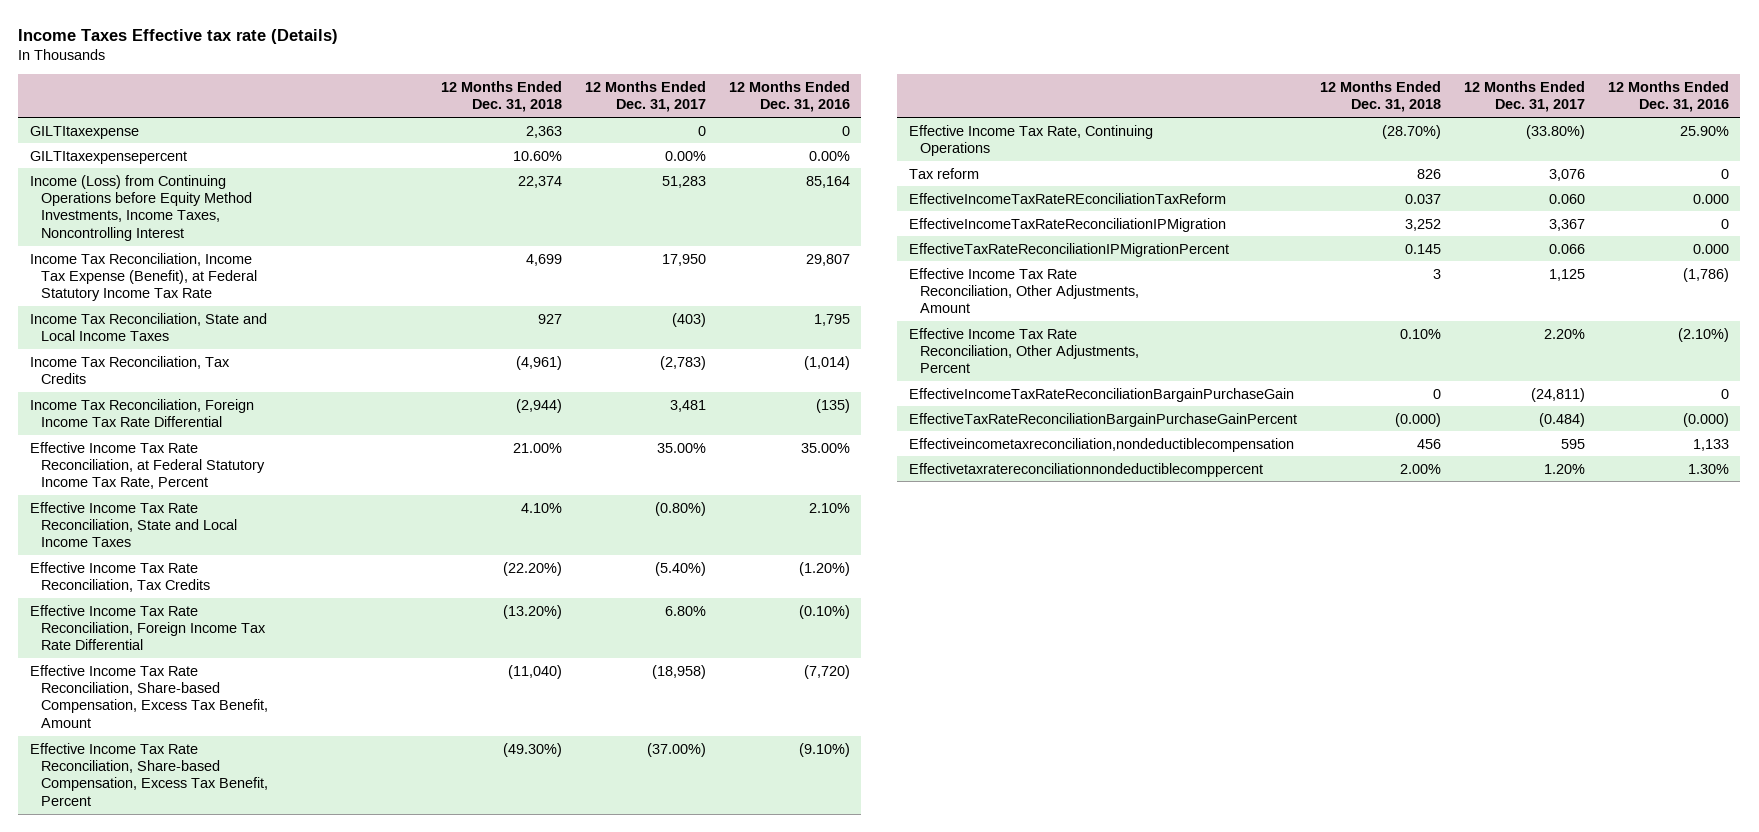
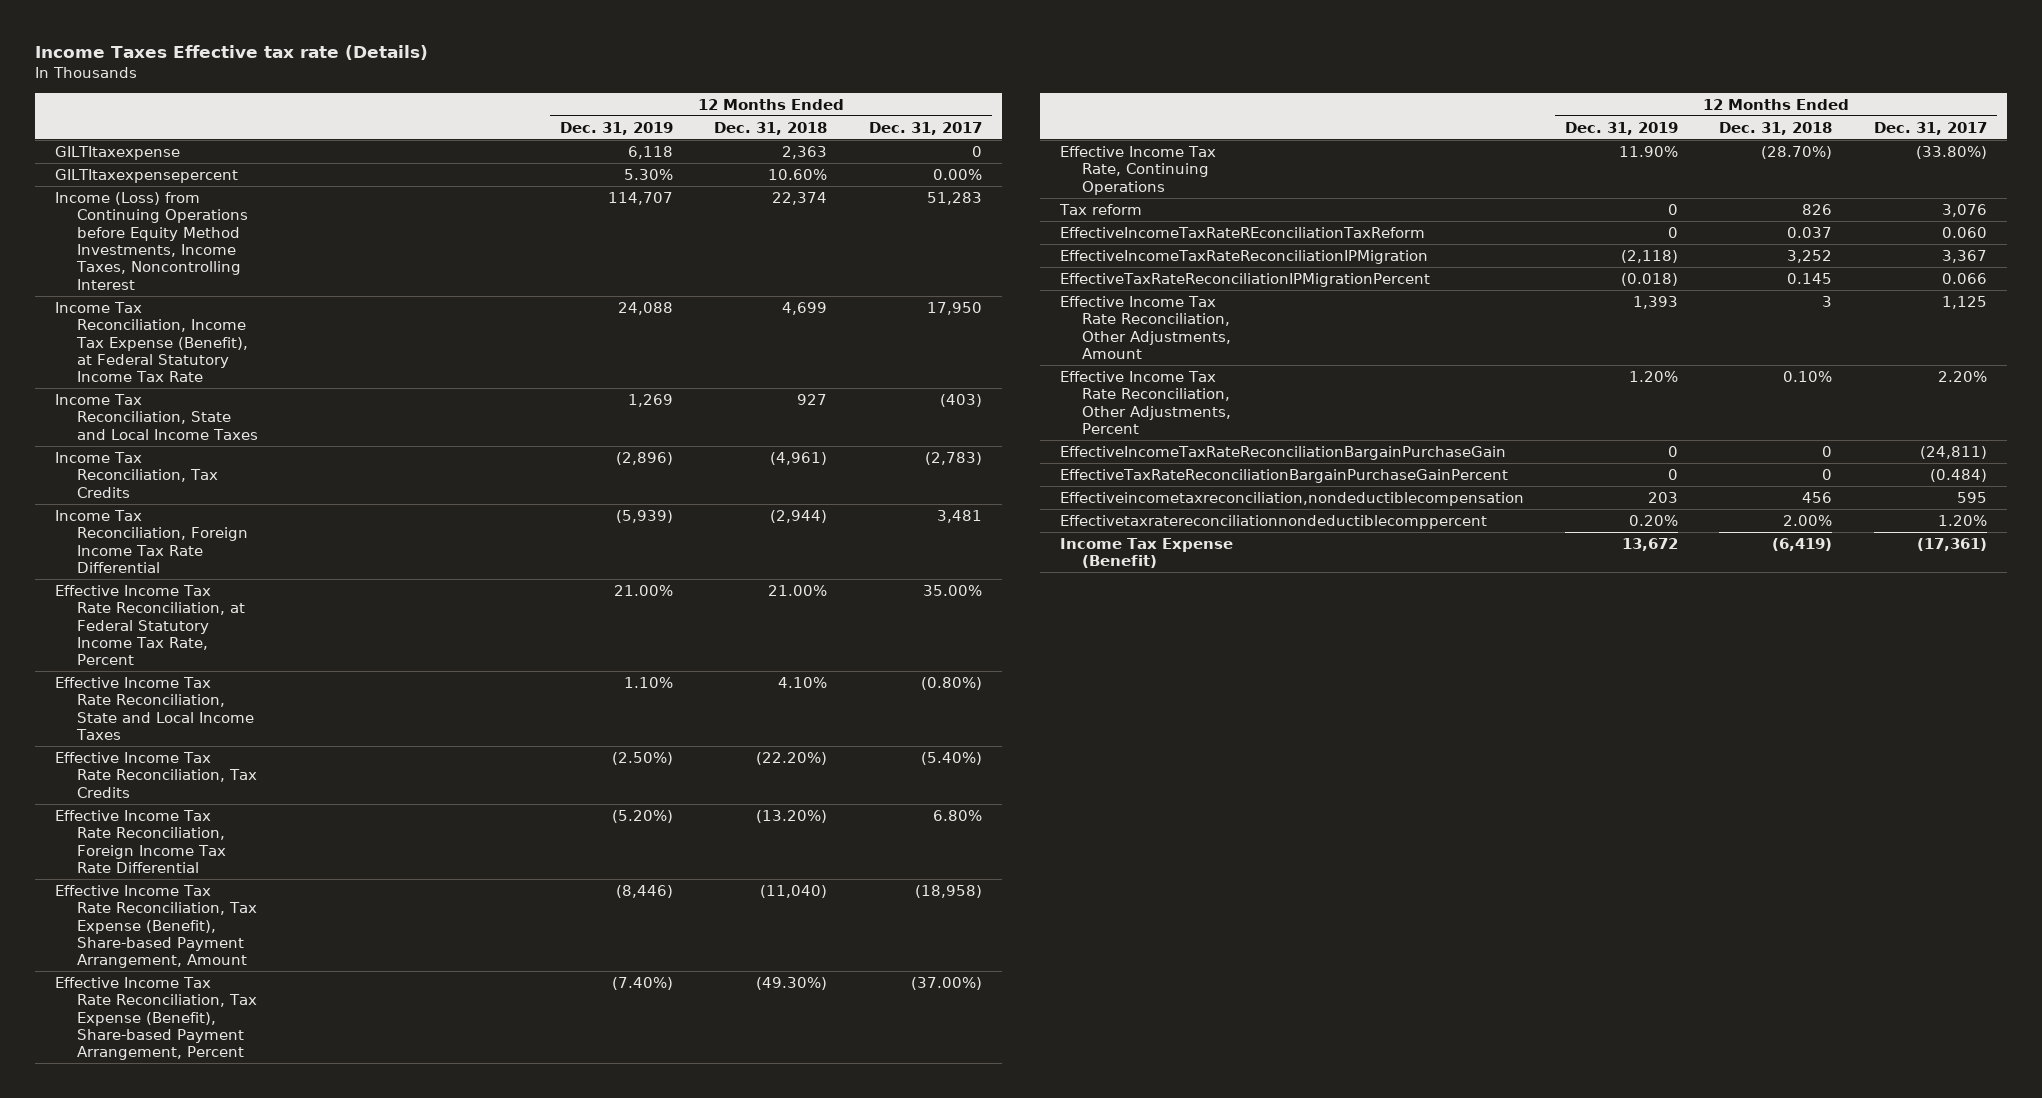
[728,81,850,113] 12 Months Ended Dec. 31, 2016 -> none
none -> [560,121,674,135] Dec. 31, 2019
[29,664,269,728] Effective Income Tax Rate Reconciliation, Share-based Compensation, Excess Tax Benefit, Amount -> [55,884,258,969] Effective Income Tax Rate Reconciliation, Tax Expense (Benefit), Share-based Payment Arrangement, Amount
[29,742,269,806] Effective Income Tax Rate Reconciliation, Share-based Compensation, Excess Tax Benefit, Percent -> [55,976,258,1061] Effective Income Tax Rate Reconciliation, Tax Expense (Benefit), Share-based Payment Arrangement, Percent
[1394,412,1441,427] (0.000) -> [1822,468,1833,480] 0
none -> [1060,537,1234,569] Income Tax Expense (Benefit)

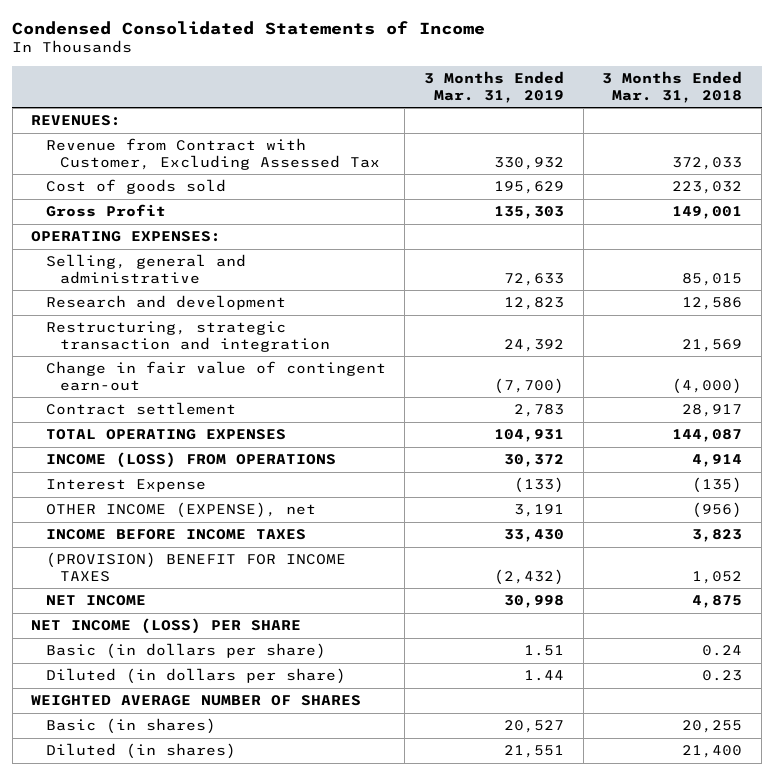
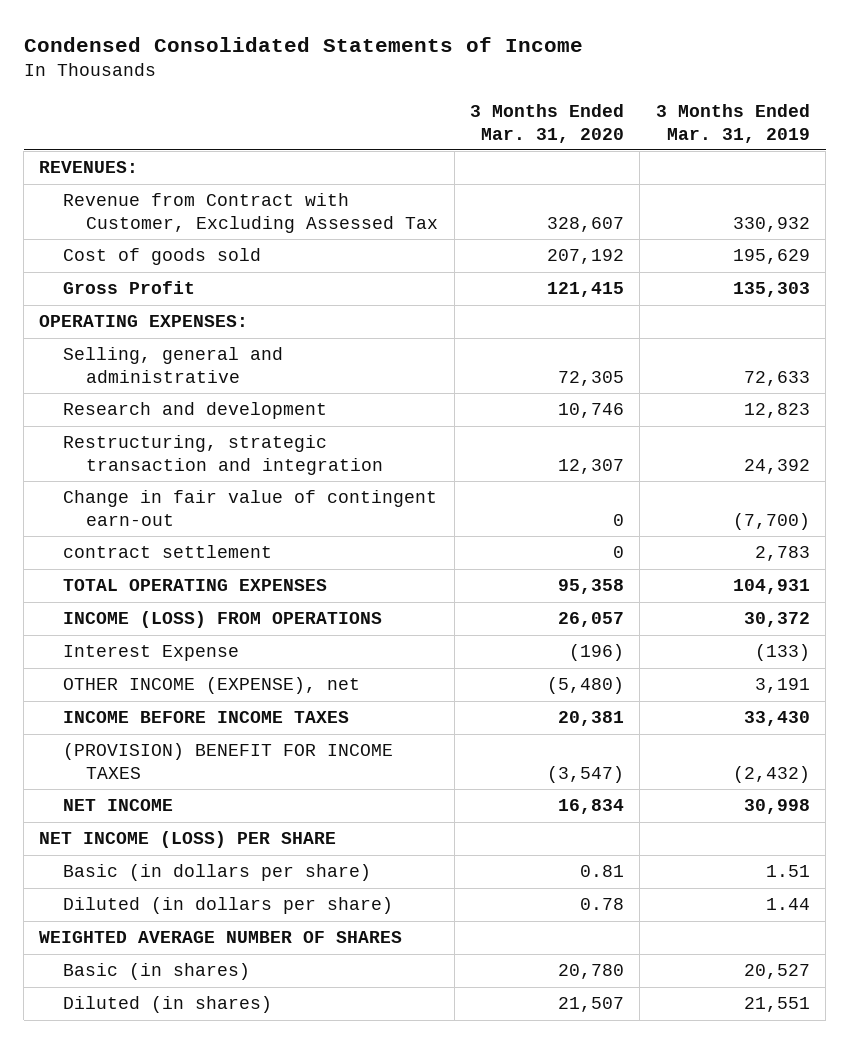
[602,71,743,103] 3 Months Ended Mar. 31, 2018 -> none
none -> [470,103,625,143] 3 Months Ended Mar. 31, 2020
[45,402,236,416] Contract settlement -> [62,545,272,559] contract settlement

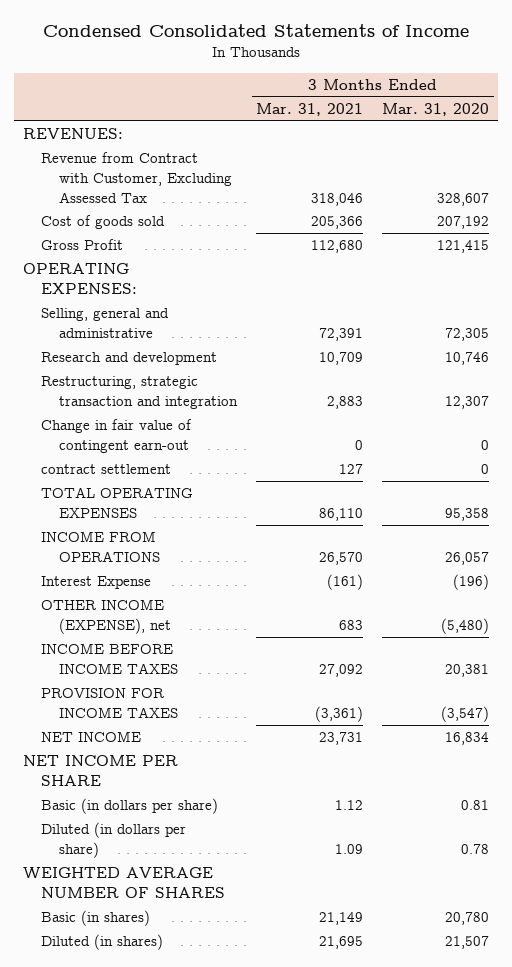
[655,103,810,143] 3 Months Ended Mar. 31, 2019 -> none
none -> [256,103,364,117] Mar. 31, 2021
[62,611,382,629] INCOME (LOSS) FROM OPERATIONS -> [41,531,161,562] INCOME FROM OPERATIONS
[62,743,393,780] (PROVISION) BENEFIT FOR INCOME TAXES -> [41,688,179,718] PROVISION FOR INCOME TAXES
[39,831,337,849] NET INCOME (LOSS) PER SHARE -> [23,755,179,786] NET INCOME PER SHARE

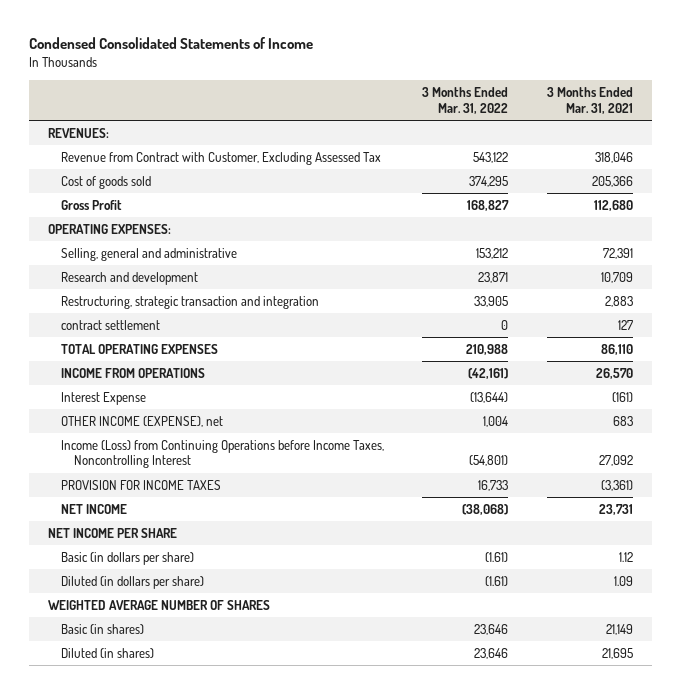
[381,103,489,117] Mar. 31, 2020 -> none
none -> [422,87,509,114] 3 Months Ended Mar. 31, 2022
[41,419,193,453] Change in fair value of contingent earn-out -> none
[41,643,179,674] INCOME BEFORE INCOME TAXES -> [61,439,385,469] Income (Loss) from Continuing Operations before Income Taxes, Noncontrolling Interest

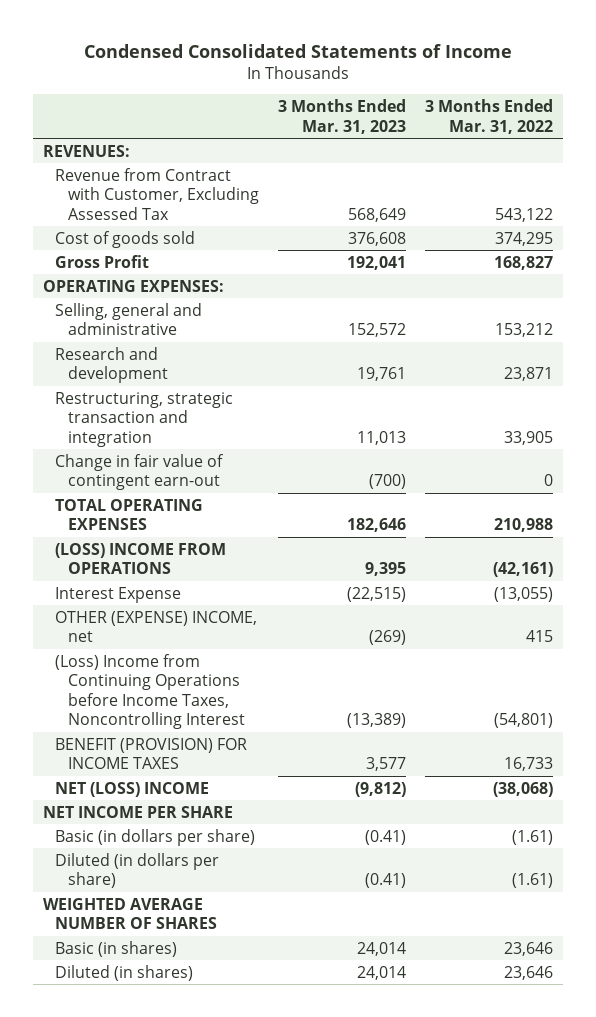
[546,87,633,114] 3 Months Ended Mar. 31, 2021 -> none
none -> [278,99,407,134] 3 Months Ended Mar. 31, 2023
[61,319,161,330] contract settlement -> none
none -> [55,453,225,491] Change in fair value of contingent earn-out
[61,367,206,378] INCOME FROM OPERATIONS -> [55,542,227,575] (LOSS) INCOME FROM OPERATIONS
[470,391,509,403] (13,644) -> [494,586,554,602] (13,055)
[61,415,224,427] OTHER INCOME (EXPENSE), net -> [55,610,258,643] OTHER (EXPENSE) INCOME, net
[483,415,509,427] 1,004 -> [526,630,554,643] 415
[61,439,385,469] Income (Loss) from Continuing Operations before Income Taxes, Noncontrolling Interest -> [55,653,246,730] (Loss) Income from Continuing Operations before Income Taxes, Noncontrolling Interest
[61,479,222,490] PROVISION FOR INCOME TAXES -> [55,737,248,770] BENEFIT (PROVISION) FOR INCOME TAXES
[61,503,128,514] NET INCOME -> [55,781,210,797] NET (LOSS) INCOME

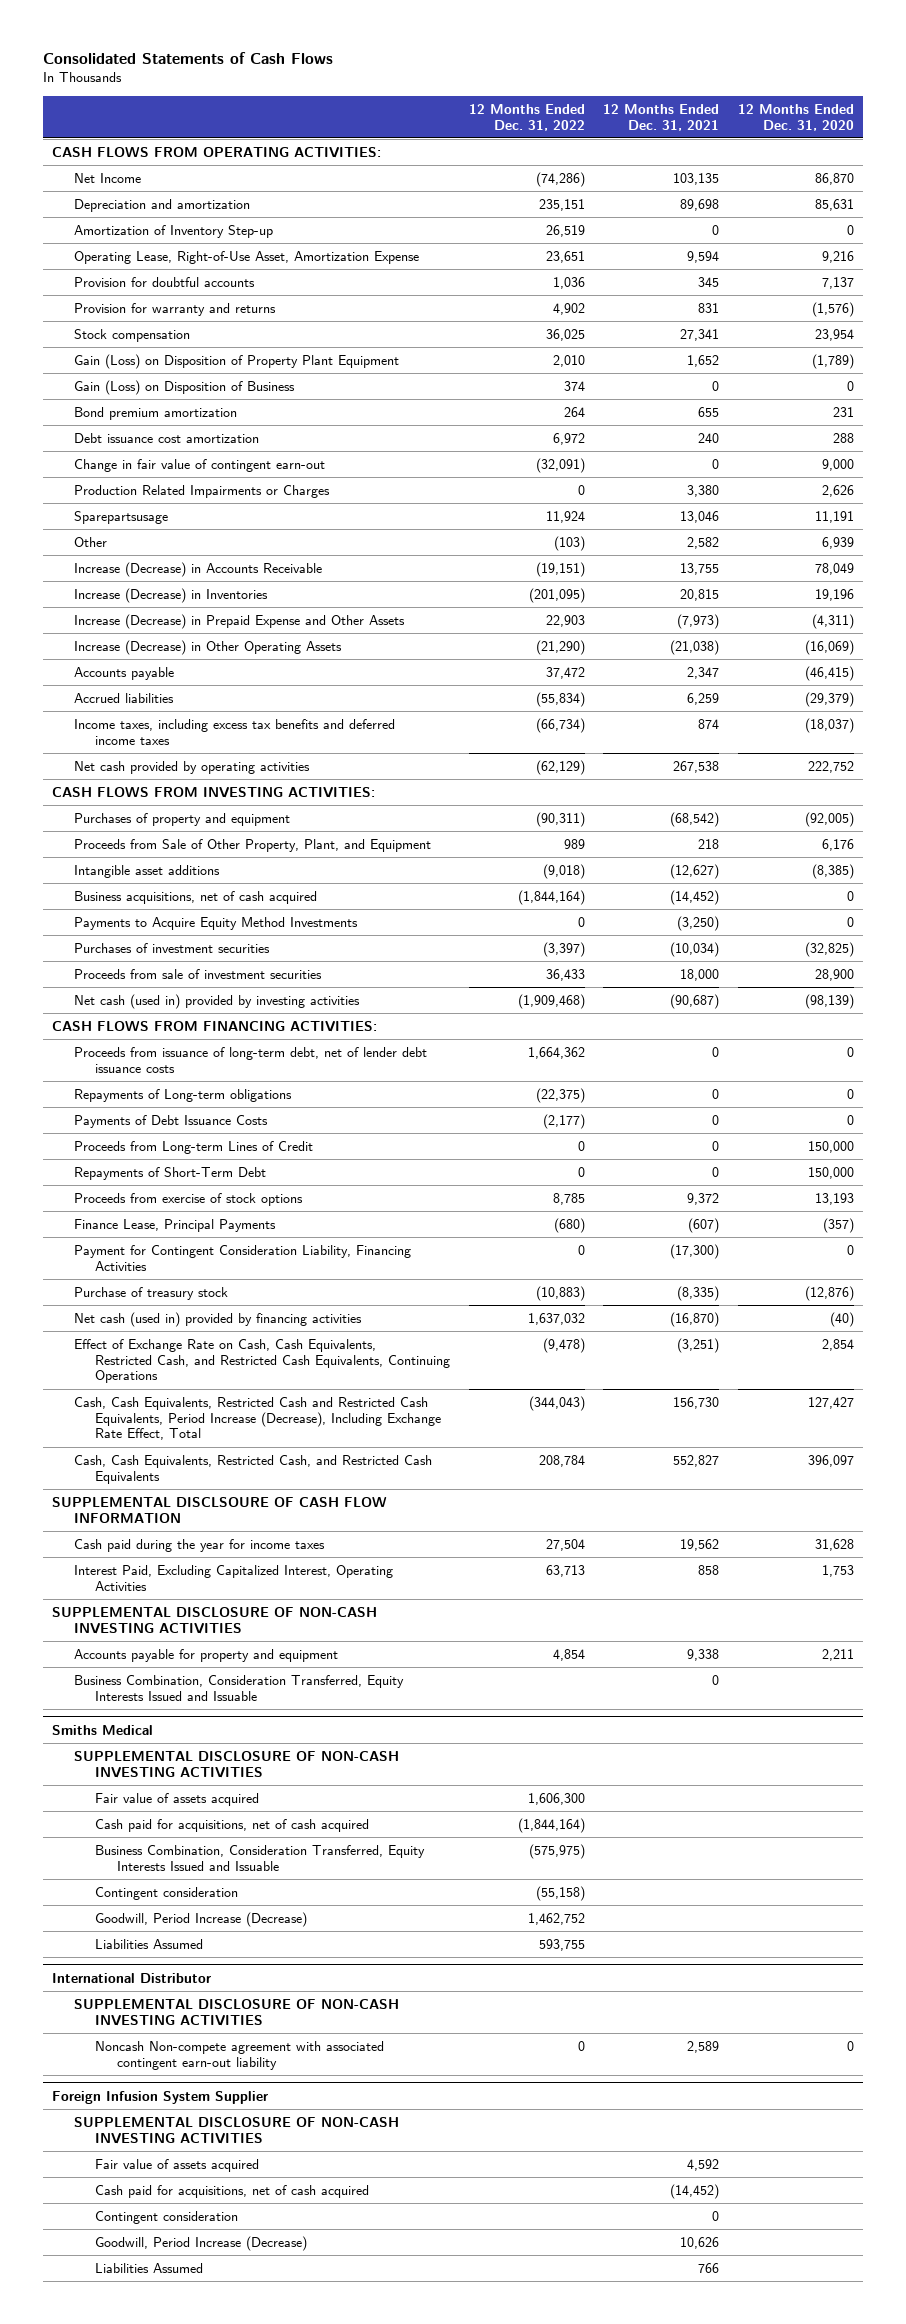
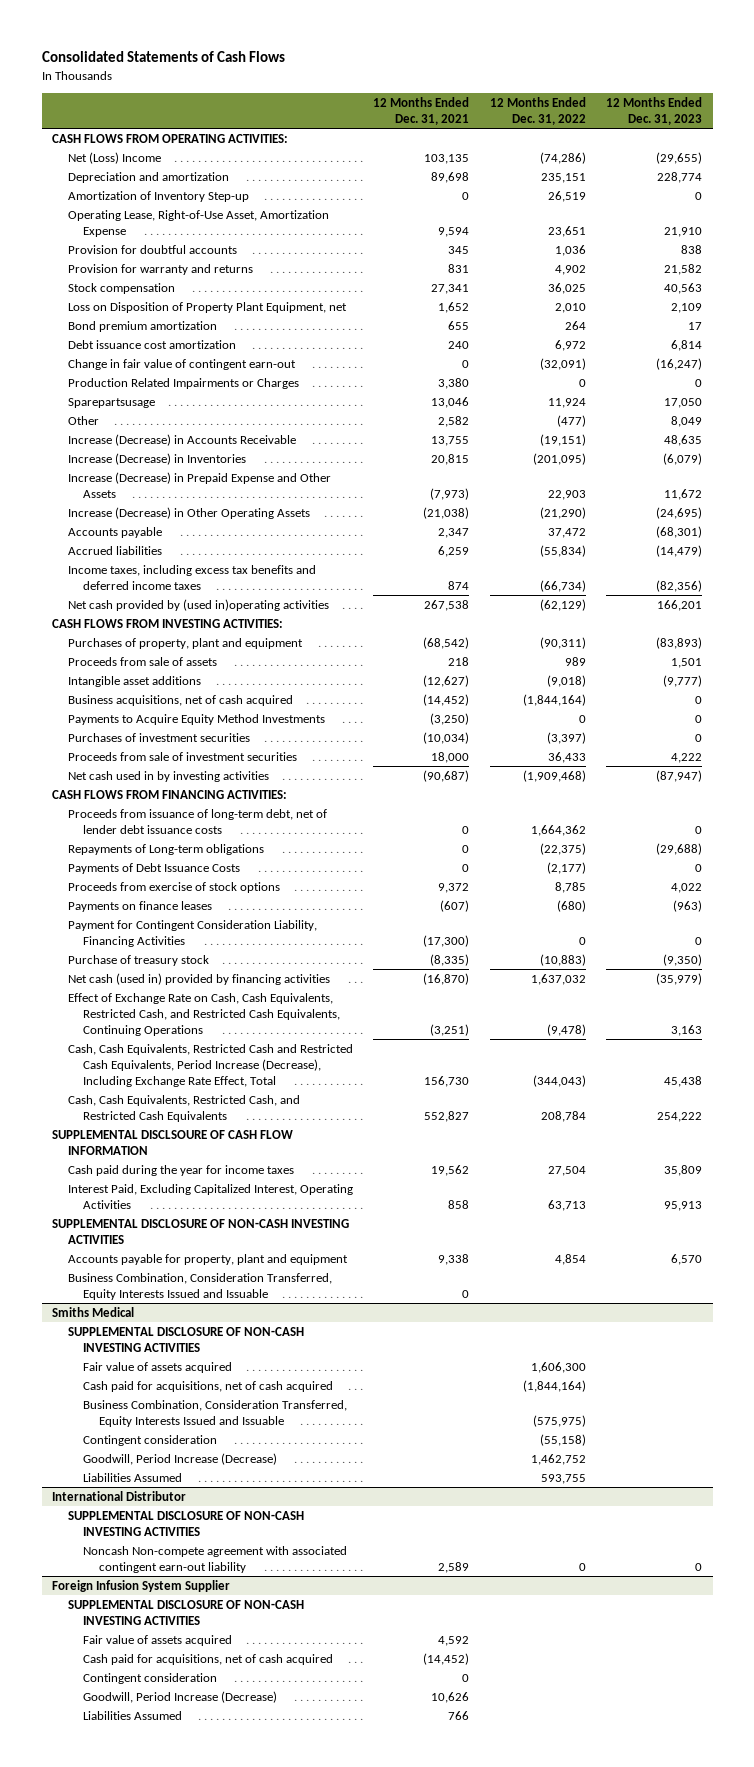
[738,103,855,131] 12 Months Ended Dec. 31, 2020 -> none
none -> [606,96,703,125] 12 Months Ended Dec. 31, 2023
[73,172,141,183] Net Income -> [67,152,161,165] Net (Loss) Income
[73,379,295,395] Gain (Loss) on Disposition of Business -> none
[73,353,399,369] Gain (Loss) on Disposition of Property Plant Equipment -> [67,302,347,314] Loss on Disposition of Property Plant Equipment, net
[553,535,585,551] (103) -> [556,415,586,428] (477)
[73,760,310,774] Net cash provided by operating activities -> [67,599,329,612] Net cash provided by (used in)operating activities
[73,812,290,826] Purchases of property and equipment -> [67,638,303,650] Purchases of property, plant and equipment
[73,838,431,852] Proceeds from Sale of Other Property, Plant, and Equipment -> [67,657,217,667] Proceeds from sale of assets
[73,993,360,1009] Net cash (used in) provided by investing activities -> [67,771,269,783] Net cash used in by investing activities
[73,1140,313,1154] Proceeds from Long-term Lines of Credit -> none
[73,1166,266,1180] Repayments of Short-Term Debt -> none
[73,1218,276,1232] Finance Lease, Principal Payments -> [67,901,212,913] Payments on finance leases
[73,1648,338,1662] Accounts payable for property and equipment -> [67,1254,348,1266] Accounts payable for property, plant and equipment

